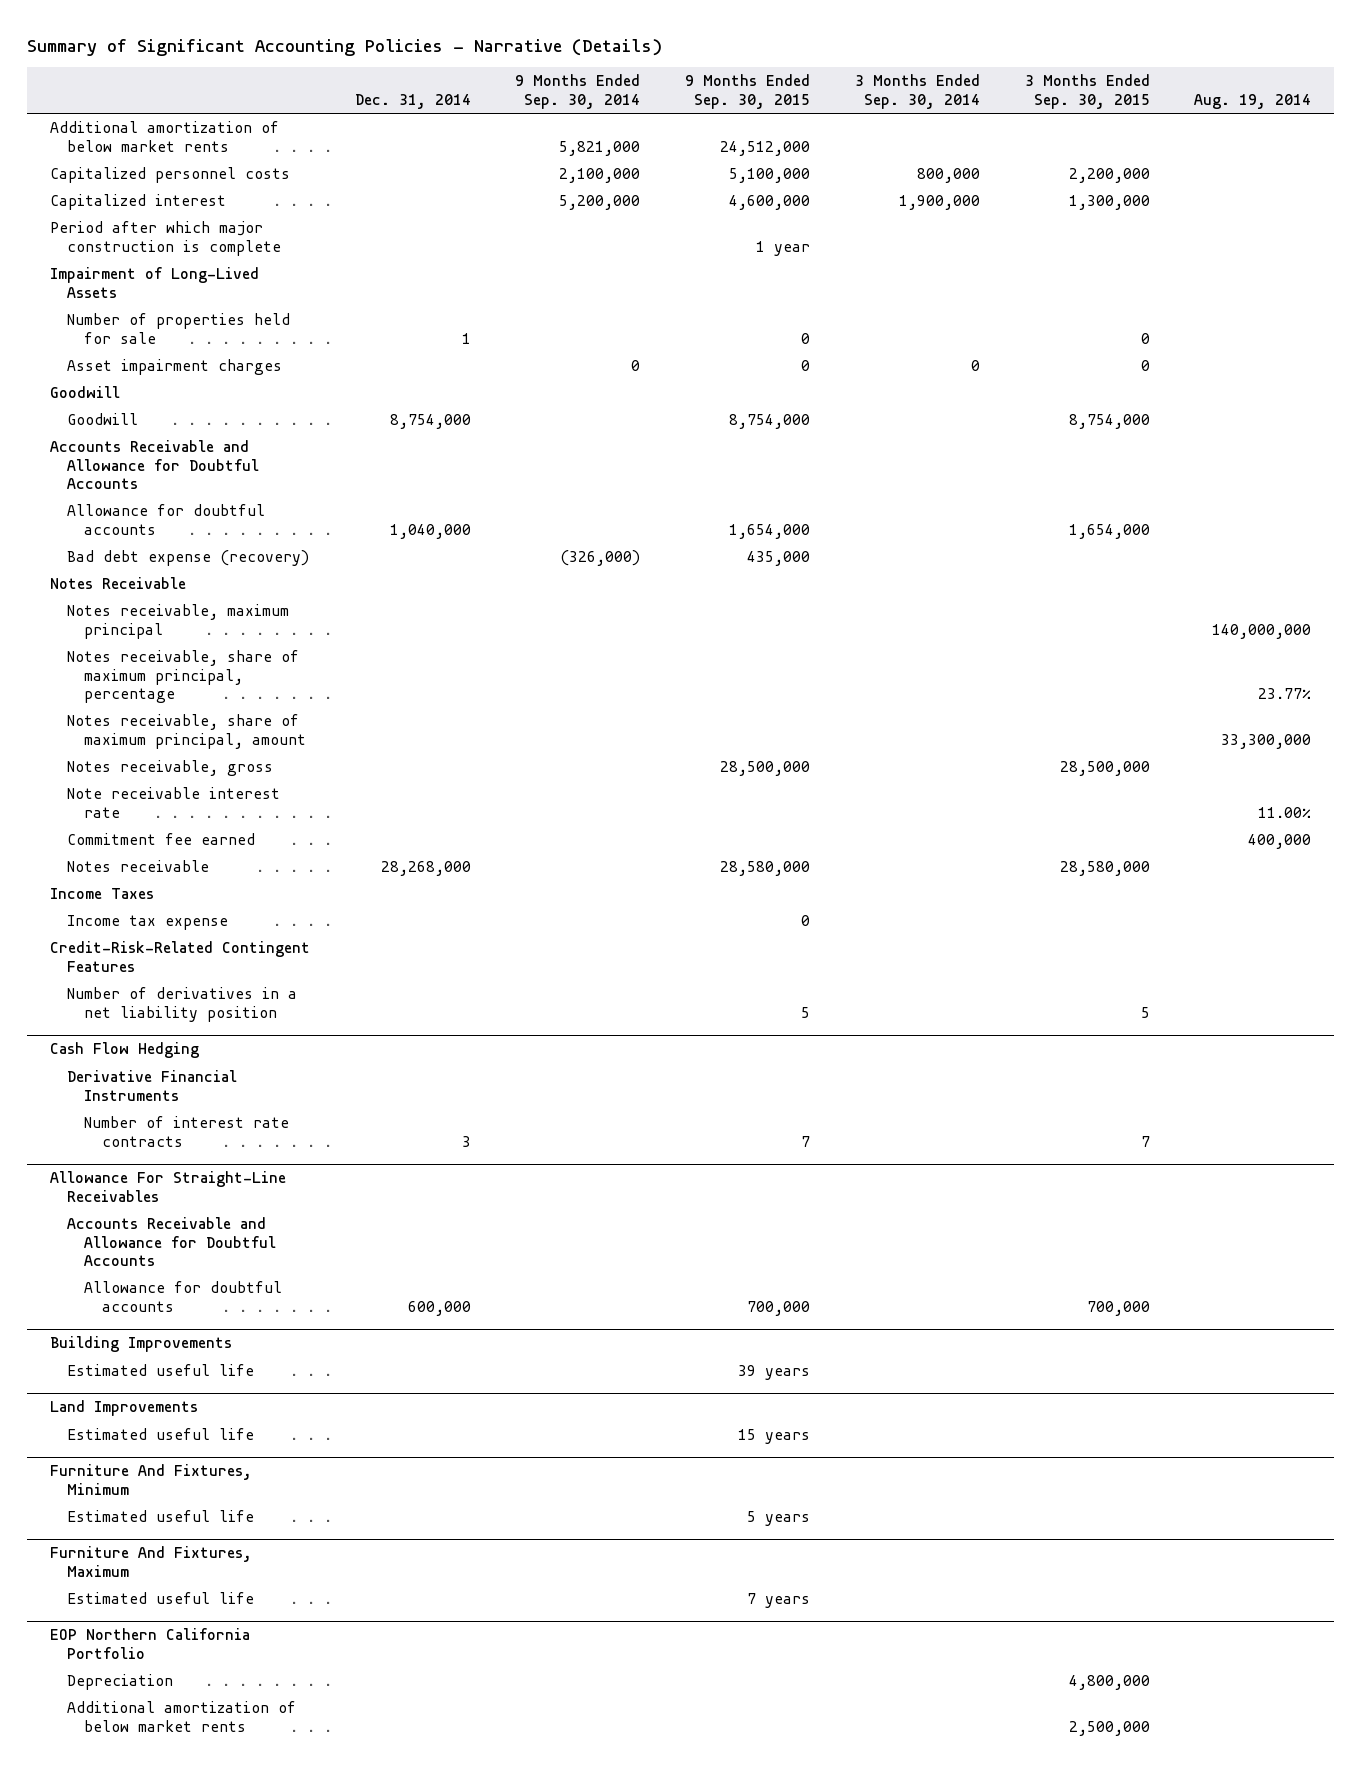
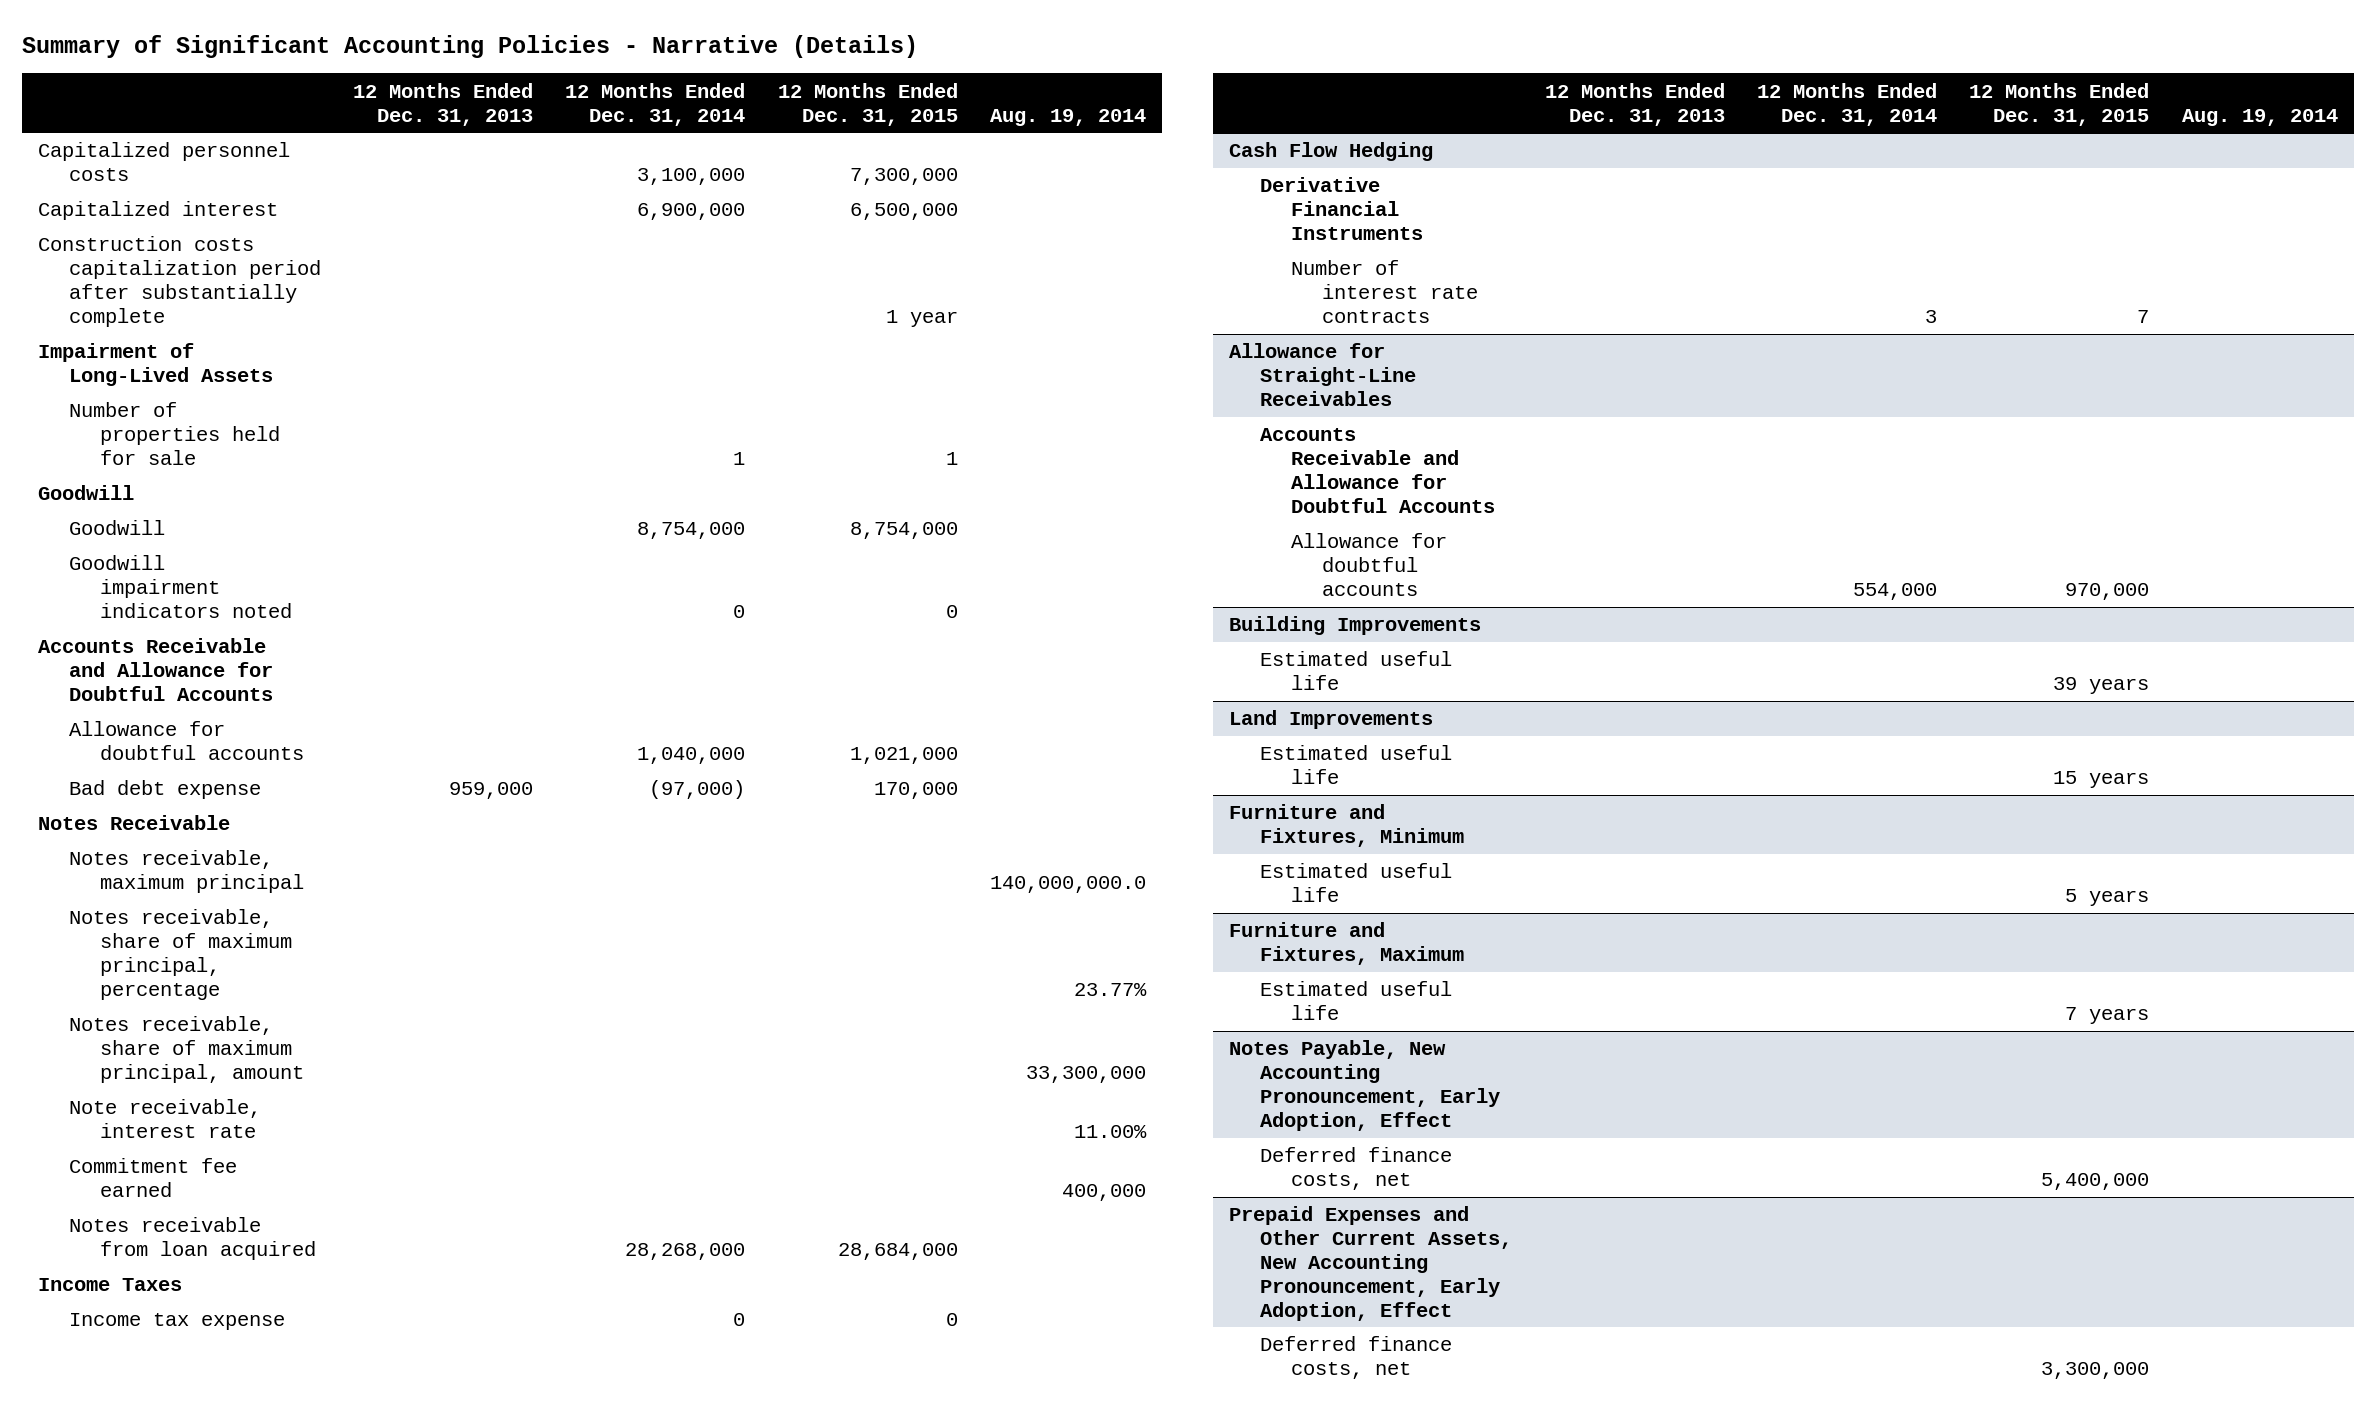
[354,93,471,109] Dec. 31, 2014 -> none
[515,74,641,109] 9 Months Ended Sep. 30, 2014 -> none
[685,74,811,109] 9 Months Ended Sep. 30, 2015 -> none
[854,74,980,109] 3 Months Ended Sep. 30, 2014 -> none
[1024,74,1150,109] 3 Months Ended Sep. 30, 2015 -> none
none -> [353,82,534,126] 12 Months Ended Dec. 31, 2013
none -> [565,82,746,126] 12 Months Ended Dec. 31, 2014
none -> [777,82,958,126] 12 Months Ended Dec. 31, 2015
[49,121,279,152] Additional amortization of below market rents -> none
[49,221,282,256] Period after which major construction is complete -> none
none -> [37,236,321,327] Construction costs capitalization period after substantially complete
[67,359,283,376] Asset impairment charges -> none
none -> [68,555,292,618] Goodwill impairment indicators noted
[67,550,310,567] Bad debt expense (recovery) -> [68,780,261,800] Bad debt expense
[1212,623,1312,639] 140,000,000 -> [990,876,1147,894] 140,000,000.0
[67,760,274,777] Notes receivable, gross -> none
[67,787,281,818] Note receivable interest rate -> [68,1099,261,1139] Note receivable, interest rate
[67,860,210,873] Notes receivable -> [68,1217,316,1261] Notes receivable from loan acquired
[49,941,310,972] Credit-Risk-Related Contingent Features -> none
[67,987,298,1022] Number of derivatives in a net liability position -> none
[49,1171,286,1202] Allowance For Straight-Line Receivables -> [1229,343,1417,406] Allowance for Straight-Line Receivables
[49,1464,252,1495] Furniture And Fixtures, Minimum -> [1229,804,1465,848] Furniture and Fixtures, Minimum
[49,1546,252,1577] Furniture And Fixtures, Maximum -> [1229,922,1465,966] Furniture and Fixtures, Maximum
[49,1628,250,1659] EOP Northern California Portfolio -> none
[67,1674,174,1691] Depreciation -> none
[67,1701,297,1732] Additional amortization of below market rents -> none
none -> [1229,1040,1501,1131] Notes Payable, New Accounting Pronouncement, Early Adoption, Effect
none -> [1260,1147,1453,1191] Deferred finance costs, net
none -> [1229,1206,1513,1321] Prepaid Expenses and Other Current Assets, New Accounting Pronouncement, Early Adoption, Effect
none -> [1260,1336,1453,1380] Deferred finance costs, net

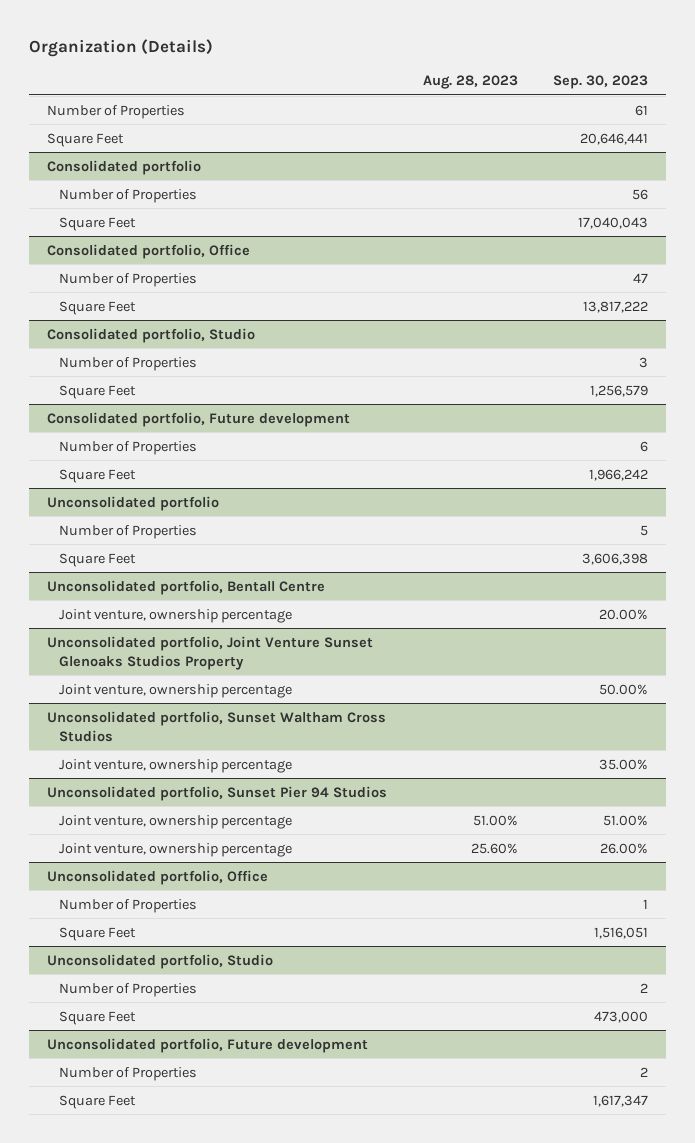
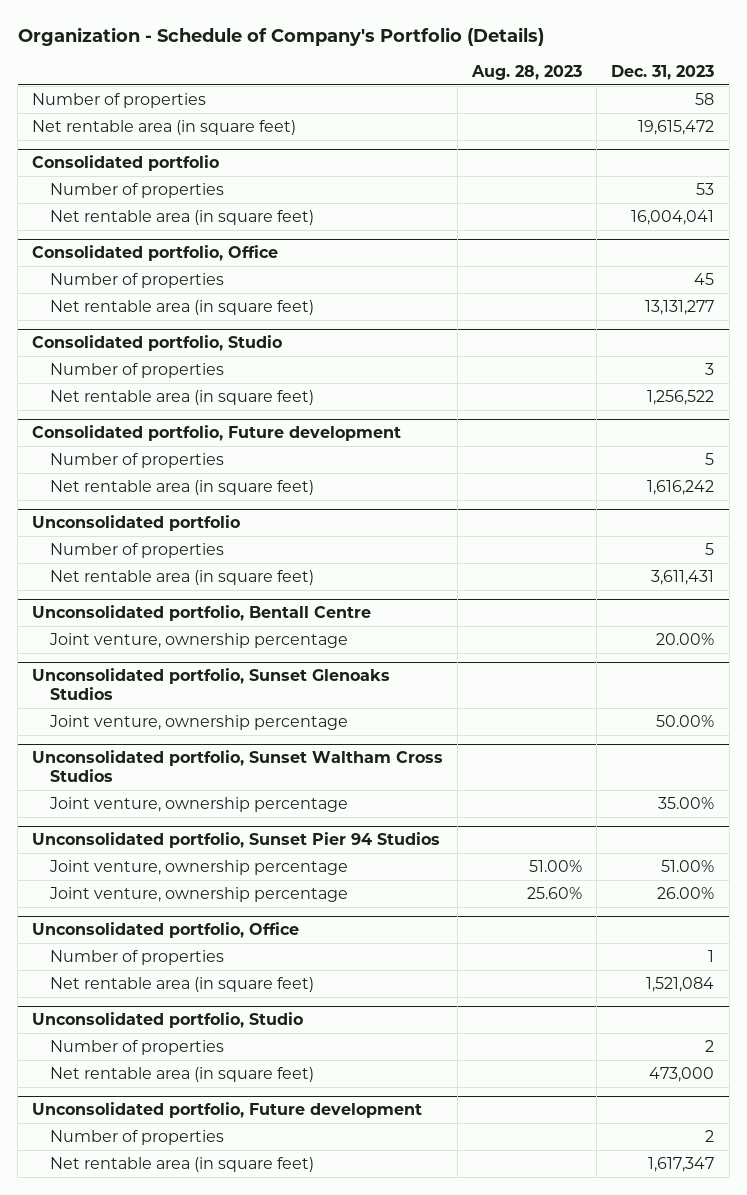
[28,38,213,57] Organization (Details) -> [17,27,544,47] Organization - Schedule of Company's Portfolio (Details)
[553,75,649,90] Sep. 30, 2023 -> none
none -> [611,64,715,80] Dec. 31, 2023
[46,104,185,119] Number of Properties -> [32,92,207,108] Number of properties
[46,132,124,147] Square Feet -> [32,119,297,135] Net rentable area (in square feet)
[59,188,198,203] Number of Properties -> [49,182,224,198] Number of properties
[59,216,137,231] Square Feet -> [49,209,314,225] Net rentable area (in square feet)
[59,272,198,287] Number of Properties -> [49,272,224,288] Number of properties
[59,300,137,315] Square Feet -> [49,299,314,315] Net rentable area (in square feet)
[59,356,198,371] Number of Properties -> [49,362,224,378] Number of properties
[59,384,137,399] Square Feet -> [49,389,314,405] Net rentable area (in square feet)
[59,440,198,455] Number of Properties -> [49,452,224,468] Number of properties
[59,468,137,483] Square Feet -> [49,479,314,495] Net rentable area (in square feet)
[59,524,198,539] Number of Properties -> [49,542,224,558] Number of properties
[59,552,137,567] Square Feet -> [49,569,314,585] Net rentable area (in square feet)
[46,635,373,670] Unconsolidated portfolio, Joint Venture Sunset Glenoaks Studios Property -> [32,668,391,700] Unconsolidated portfolio, Sunset Glenoaks Studios
[59,898,198,913] Number of Properties -> [49,949,224,965] Number of properties
[59,926,137,941] Square Feet -> [49,976,314,992] Net rentable area (in square feet)
[59,982,198,997] Number of Properties -> [49,1039,224,1055] Number of properties
[59,1010,137,1025] Square Feet -> [49,1066,314,1082] Net rentable area (in square feet)
[59,1066,198,1081] Number of Properties -> [49,1129,224,1145] Number of properties
[59,1094,137,1109] Square Feet -> [49,1156,314,1172] Net rentable area (in square feet)

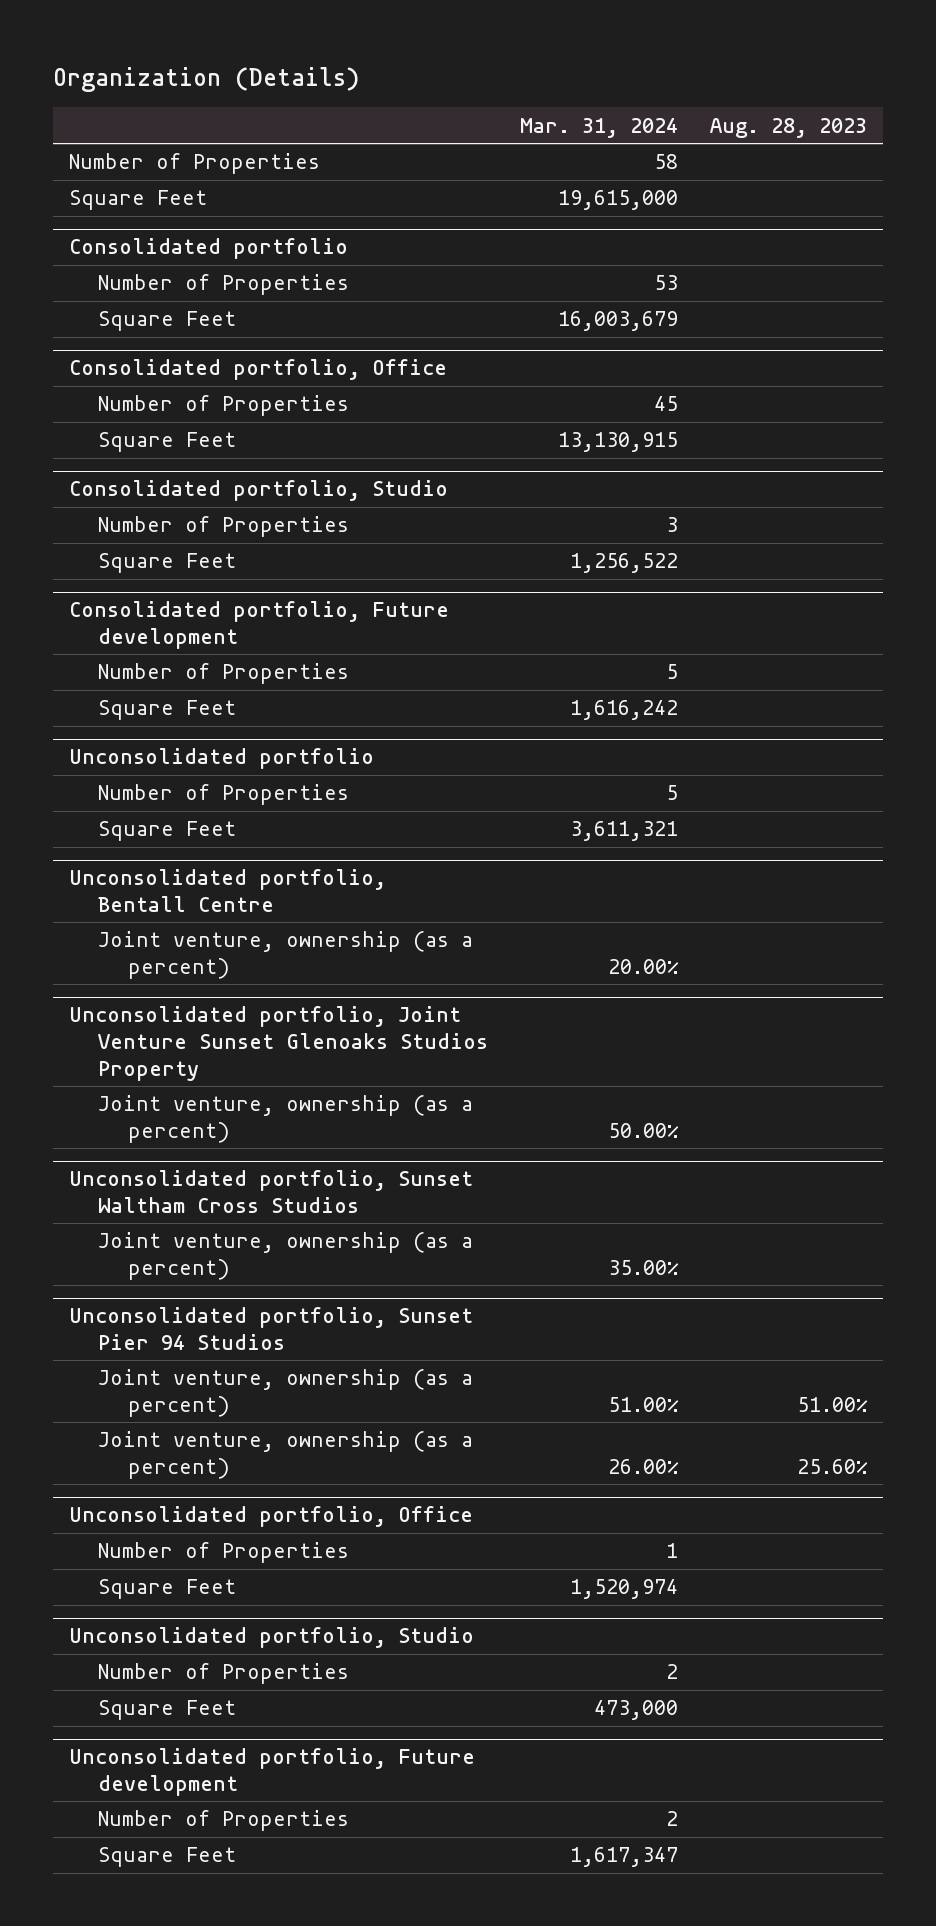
[17,27,544,47] Organization - Schedule of Company's Portfolio (Details) -> [53,67,360,93] Organization (Details)
[611,64,715,80] Dec. 31, 2023 -> none
none -> [520,117,679,138] Mar. 31, 2024
[32,92,207,108] Number of properties -> [69,153,321,175] Number of Properties
[32,119,297,135] Net rentable area (in square feet) -> [69,190,208,211] Square Feet
[49,182,224,198] Number of properties -> [98,274,350,296] Number of Properties
[49,209,314,225] Net rentable area (in square feet) -> [98,311,237,332] Square Feet
[49,272,224,288] Number of properties -> [98,395,350,417] Number of Properties
[49,299,314,315] Net rentable area (in square feet) -> [98,432,237,453] Square Feet
[49,362,224,378] Number of properties -> [98,516,350,538] Number of Properties
[49,389,314,405] Net rentable area (in square feet) -> [98,553,237,574] Square Feet
[49,452,224,468] Number of properties -> [98,663,350,685] Number of Properties
[49,479,314,495] Net rentable area (in square feet) -> [98,700,237,721] Square Feet
[49,542,224,558] Number of properties -> [98,784,350,806] Number of Properties
[49,569,314,585] Net rentable area (in square feet) -> [98,821,237,842] Square Feet
[48,632,348,648] Joint venture, ownership percentage -> [98,931,474,979] Joint venture, ownership (as a percent)
[32,668,391,700] Unconsolidated portfolio, Sunset Glenoaks Studios -> [69,1006,489,1081] Unconsolidated portfolio, Joint Venture Sunset Glenoaks Studios Property
[48,714,348,730] Joint venture, ownership percentage -> [98,1095,474,1143] Joint venture, ownership (as a percent)
[48,796,348,812] Joint venture, ownership percentage -> [98,1232,474,1280] Joint venture, ownership (as a percent)
[48,859,348,875] Joint venture, ownership percentage -> [98,1369,474,1417] Joint venture, ownership (as a percent)
[48,886,348,902] Joint venture, ownership percentage -> [98,1431,474,1479] Joint venture, ownership (as a percent)
[49,949,224,965] Number of properties -> [98,1542,350,1564] Number of Properties
[49,976,314,992] Net rentable area (in square feet) -> [98,1579,237,1600] Square Feet
[49,1039,224,1055] Number of properties -> [98,1663,350,1685] Number of Properties
[49,1066,314,1082] Net rentable area (in square feet) -> [98,1700,237,1721] Square Feet
[49,1129,224,1145] Number of properties -> [98,1810,350,1832] Number of Properties
[49,1156,314,1172] Net rentable area (in square feet) -> [98,1847,237,1868] Square Feet

